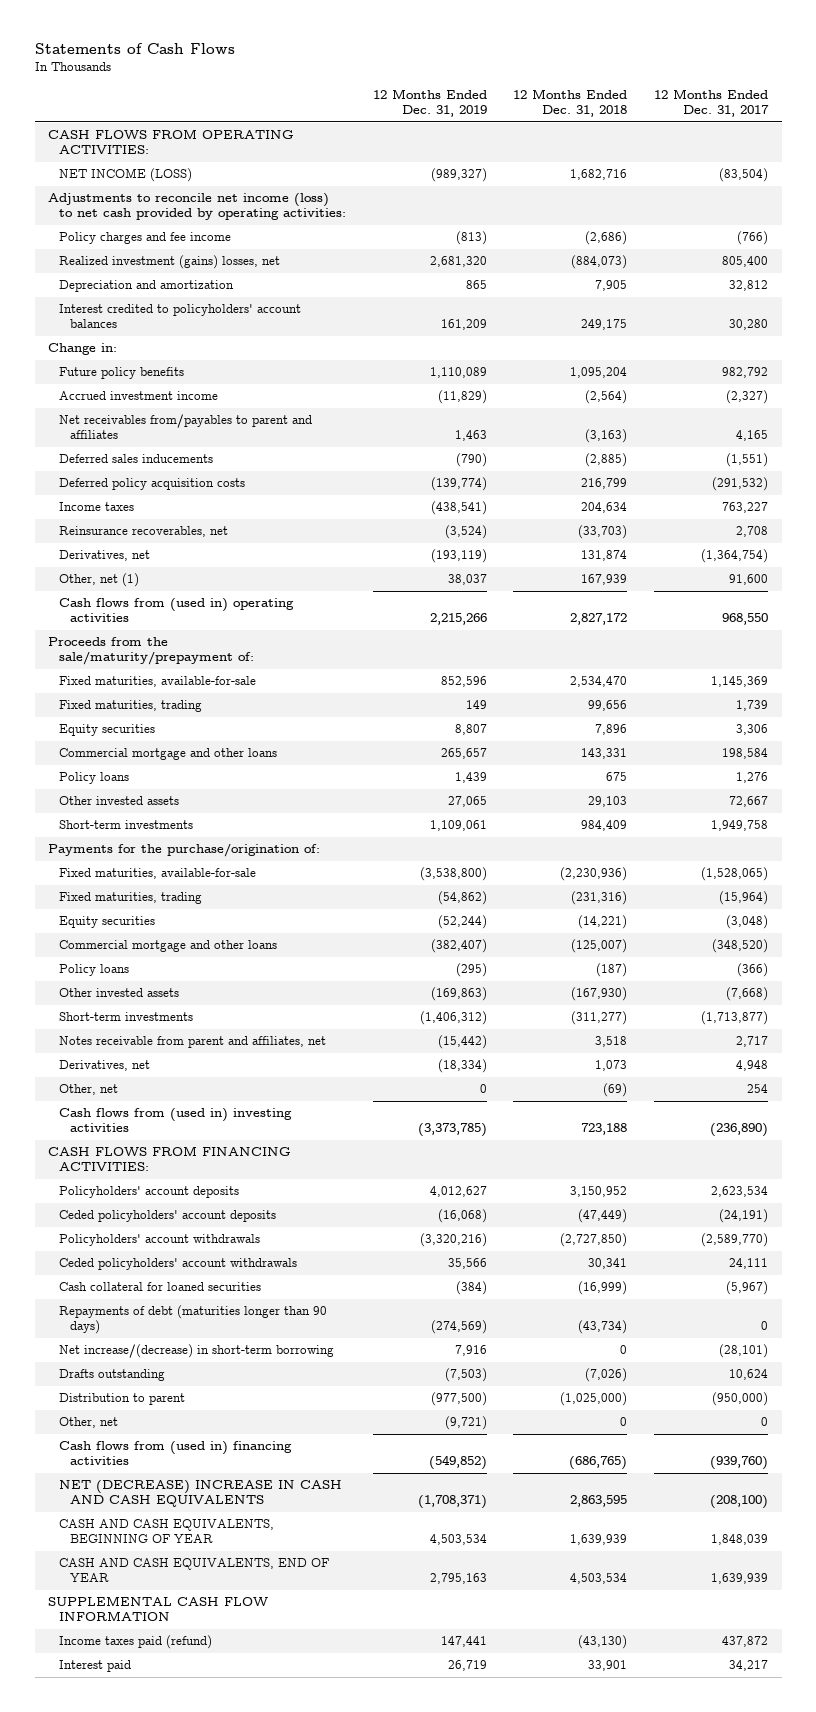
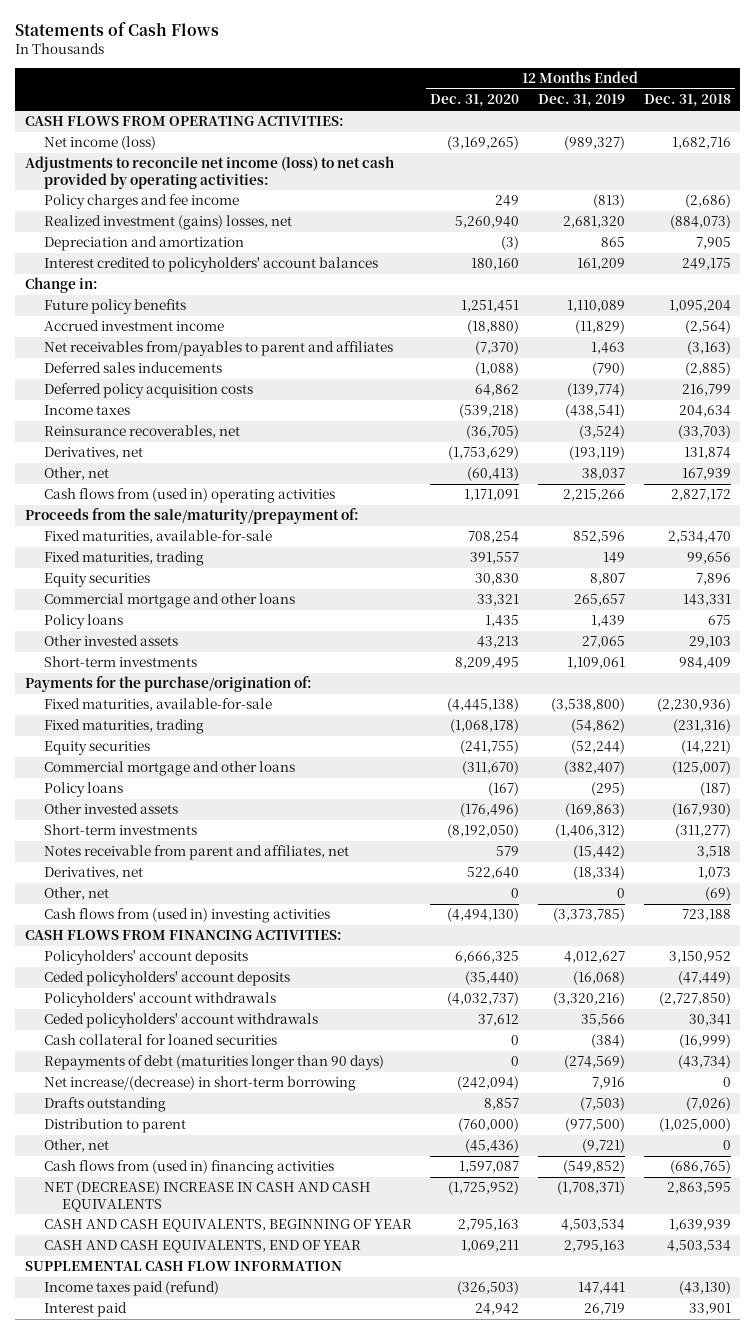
[654,89,770,117] 12 Months Ended Dec. 31, 2017 -> none
none -> [430,94,520,108] Dec. 31, 2020
[58,168,192,183] NET INCOME (LOSS) -> [43,136,156,151] Net income (loss)
[58,573,139,588] Other, net (1) -> [43,467,109,481] Other, net

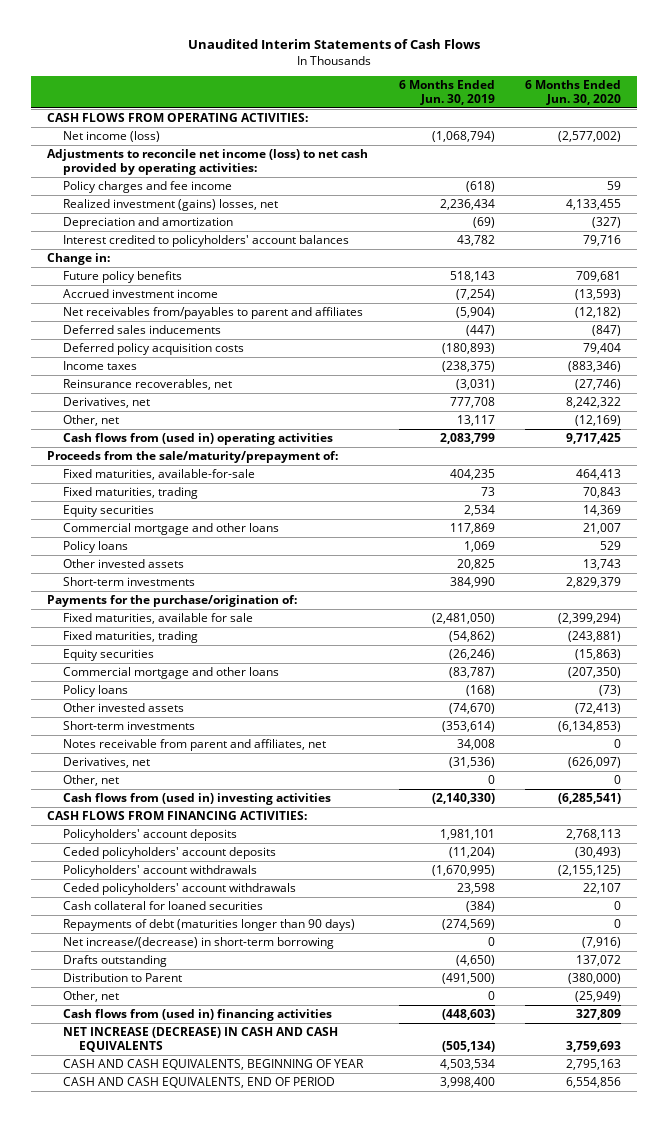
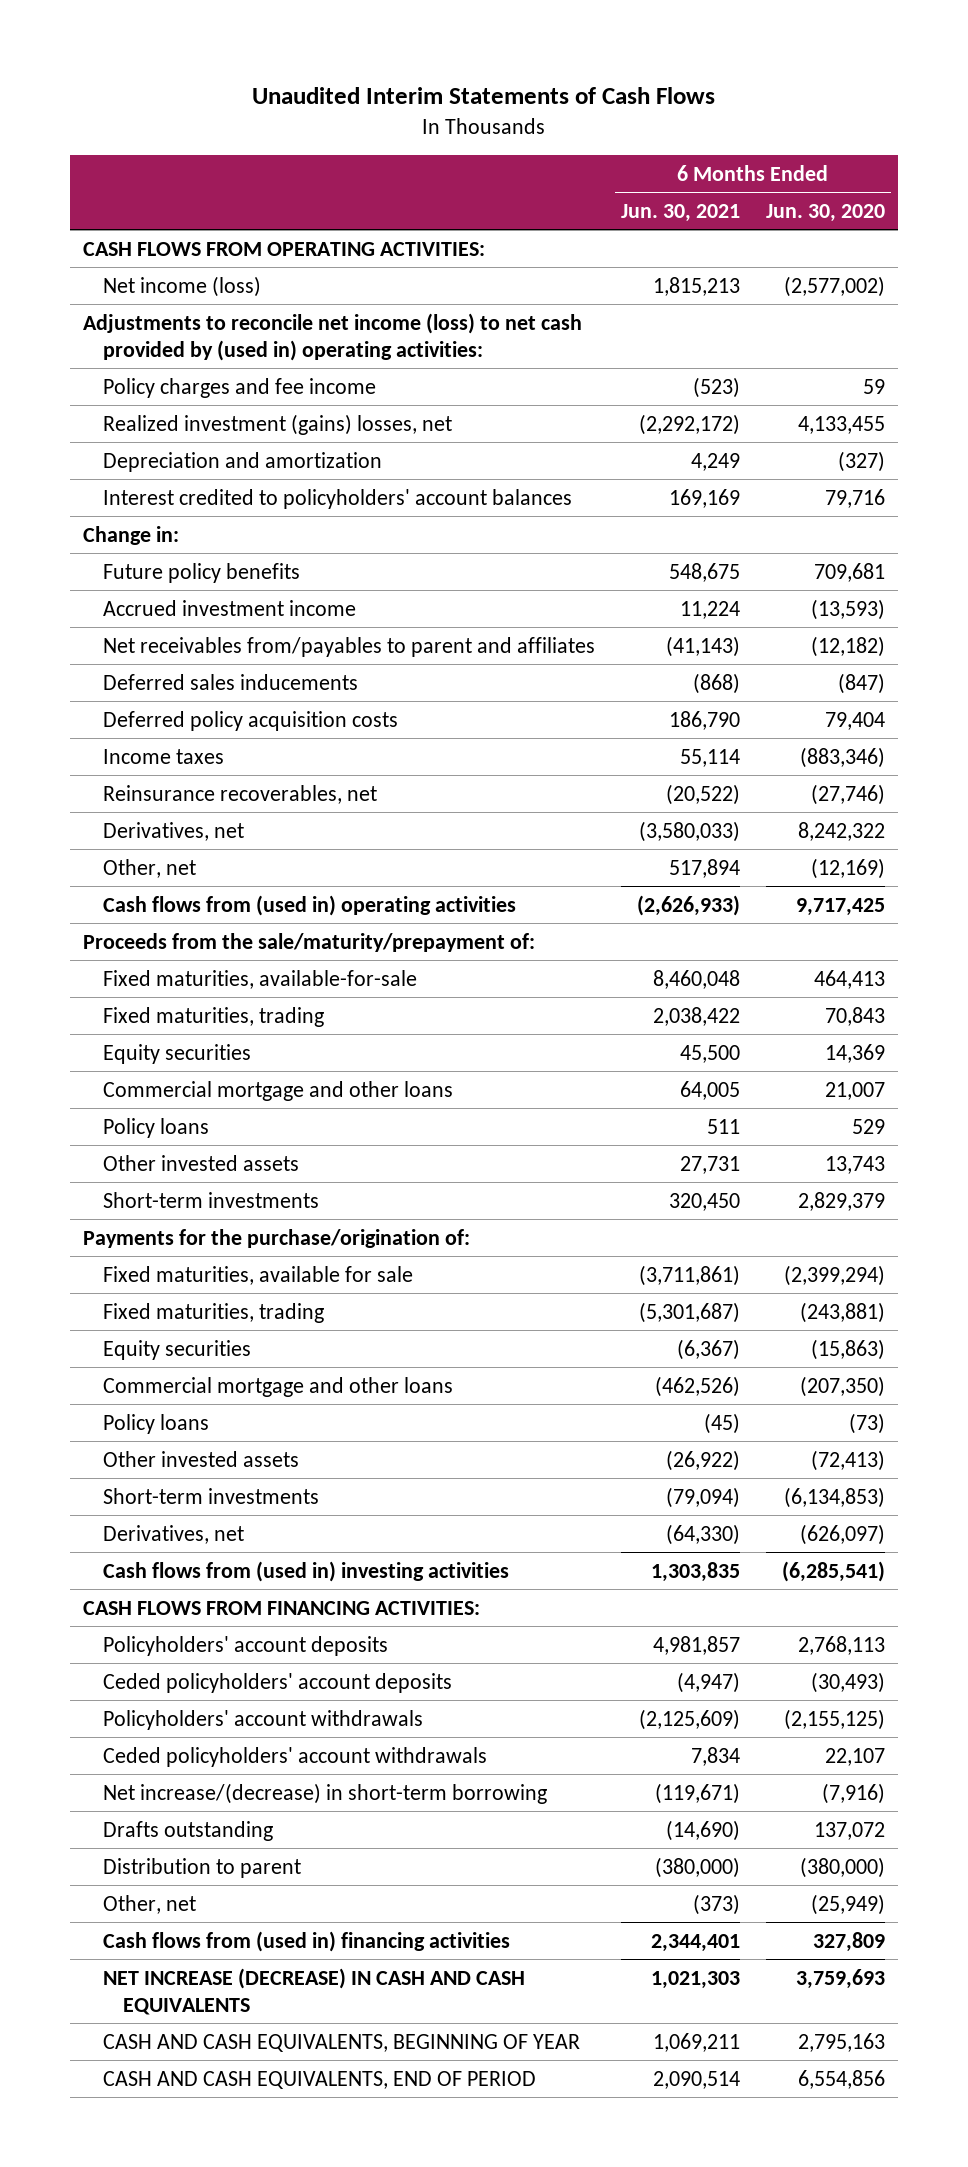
[398,79,495,105] 6 Months Ended Jun. 30, 2019 -> none
none -> [621,203,741,222] Jun. 30, 2021
[46,148,368,176] Adjustments to reconcile net income (loss) to net cash provided by operating activities: -> [83,312,583,361] Adjustments to reconcile net income (loss) to net cash provided by (used in) operating activities:
[62,738,326,751] Notes receivable from parent and affiliates, net -> none
[62,774,119,786] Other, net -> none
[62,900,263,910] Cash collateral for loaned securities -> none
[62,918,355,931] Repayments of debt (maturities longer than 90 days) -> none
[62,972,182,982] Distribution to Parent -> [103,1857,302,1878] Distribution to parent

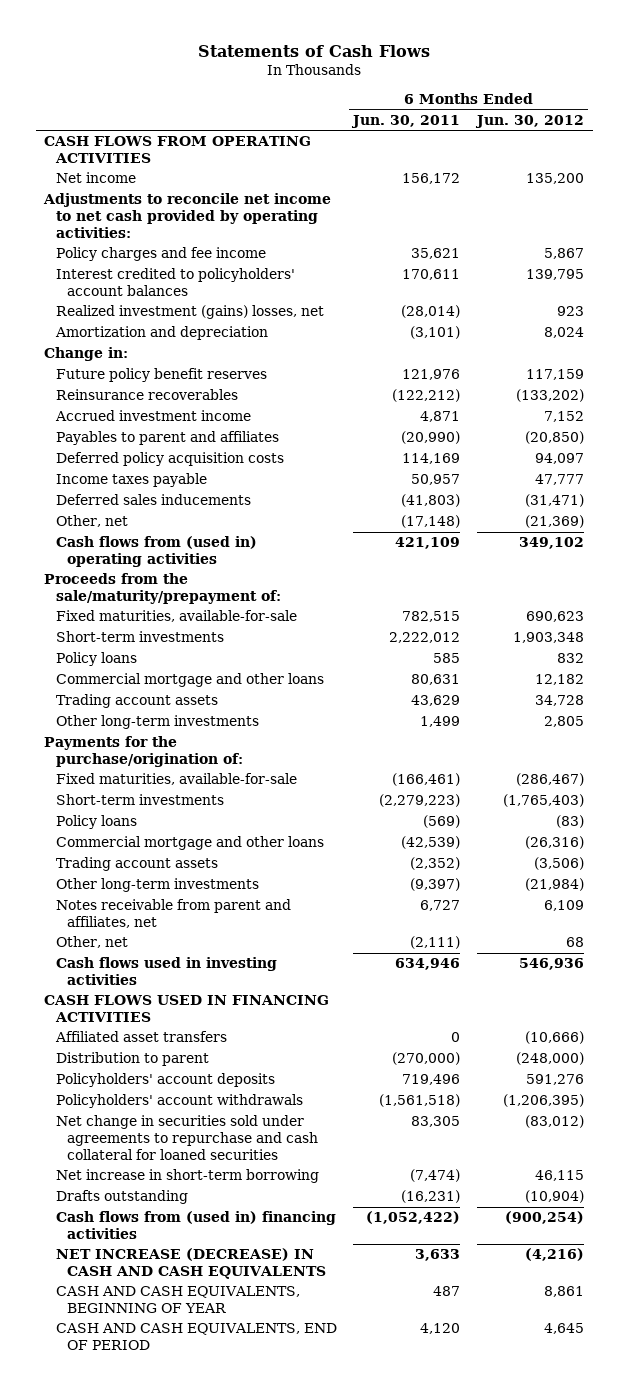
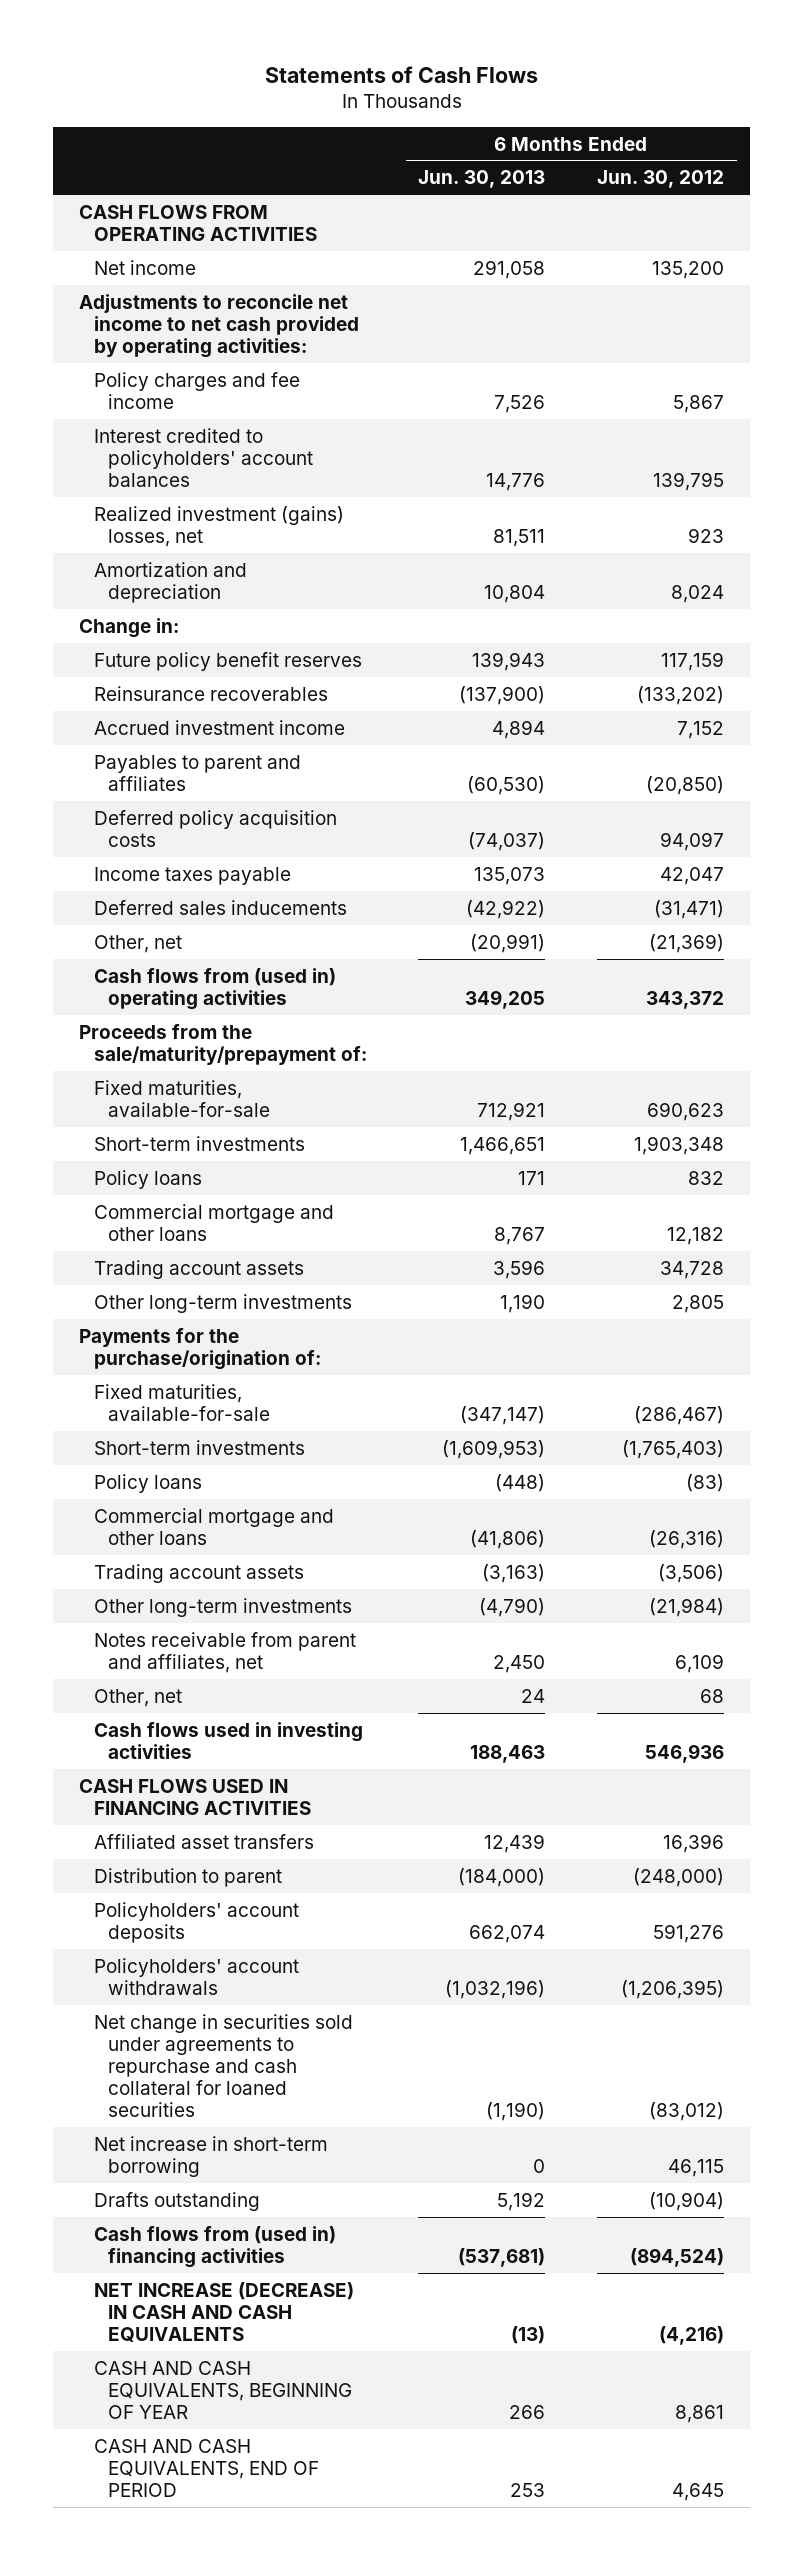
[351,114,461,128] Jun. 30, 2011 -> none
none -> [418,170,546,189] Jun. 30, 2013
[535,474,585,486] 47,777 -> [660,866,725,885] 42,047
[519,537,585,550] 349,102 -> [646,990,725,1009] 343,372
[525,1031,585,1045] (10,666) -> [663,1833,725,1853] 16,396
[505,1211,585,1225] (900,254) -> [630,2247,725,2267] (894,524)

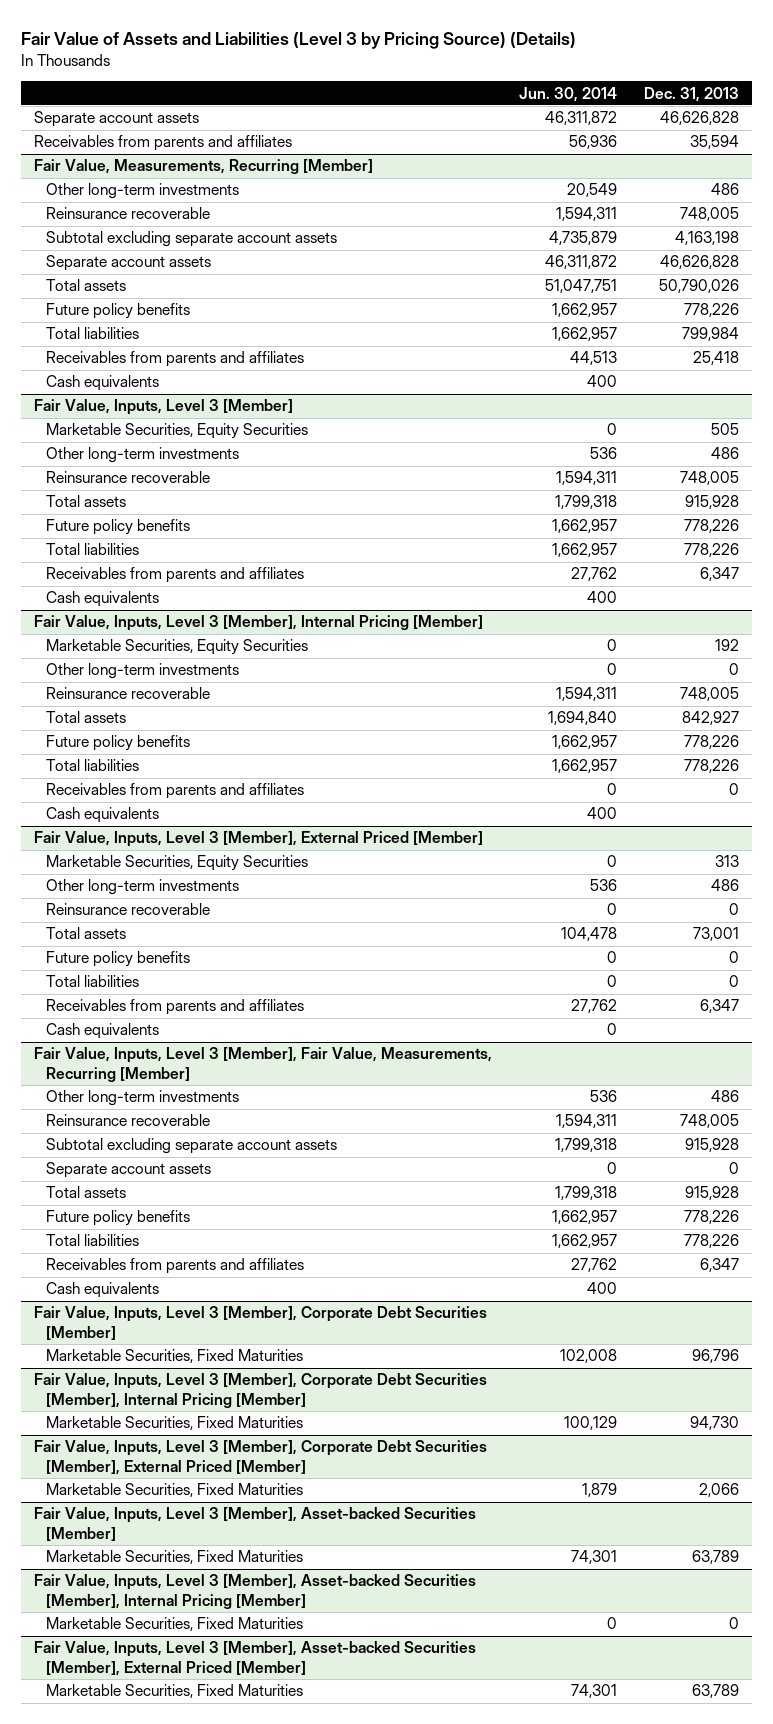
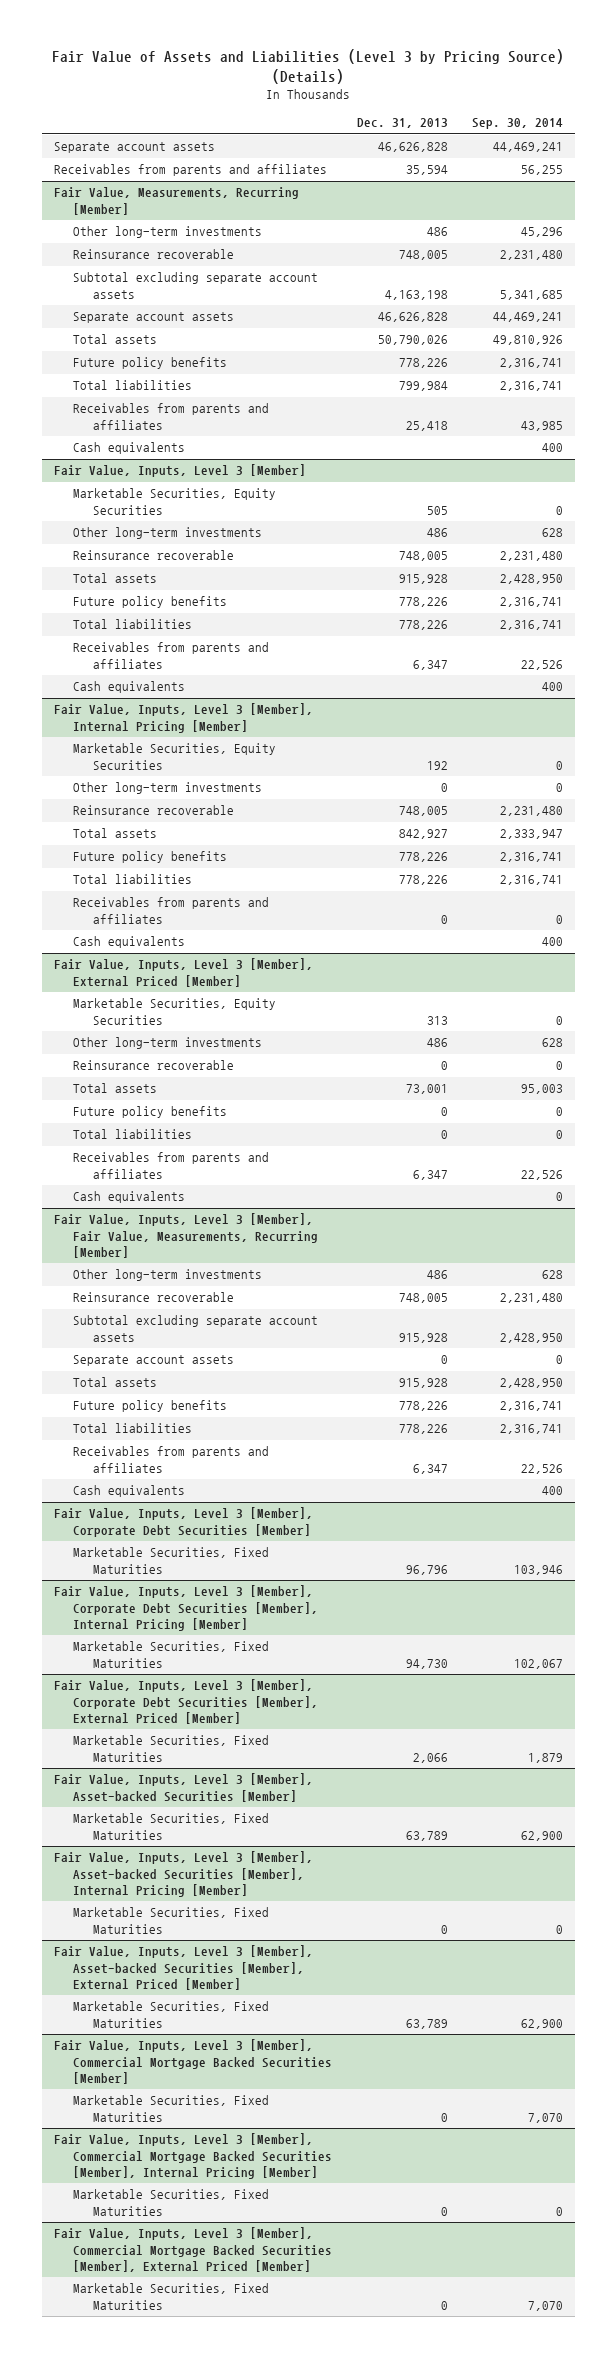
[518,86,617,102] Jun. 30, 2014 -> none
none -> [471,118,563,130] Sep. 30, 2014
none -> [53,2039,333,2085] Fair Value, Inputs, Level 3 [Member], Commercial Mortgage Backed Securities [Member]
none -> [73,2095,270,2122] Marketable Securities, Fixed Maturities
none -> [53,2133,333,2180] Fair Value, Inputs, Level 3 [Member], Commercial Mortgage Backed Securities [Member], Internal Pricing [Member]
none -> [73,2189,270,2216] Marketable Securities, Fixed Maturities
none -> [53,2227,333,2273] Fair Value, Inputs, Level 3 [Member], Commercial Mortgage Backed Securities [Member], External Priced [Member]
none -> [73,2283,270,2310] Marketable Securities, Fixed Maturities

